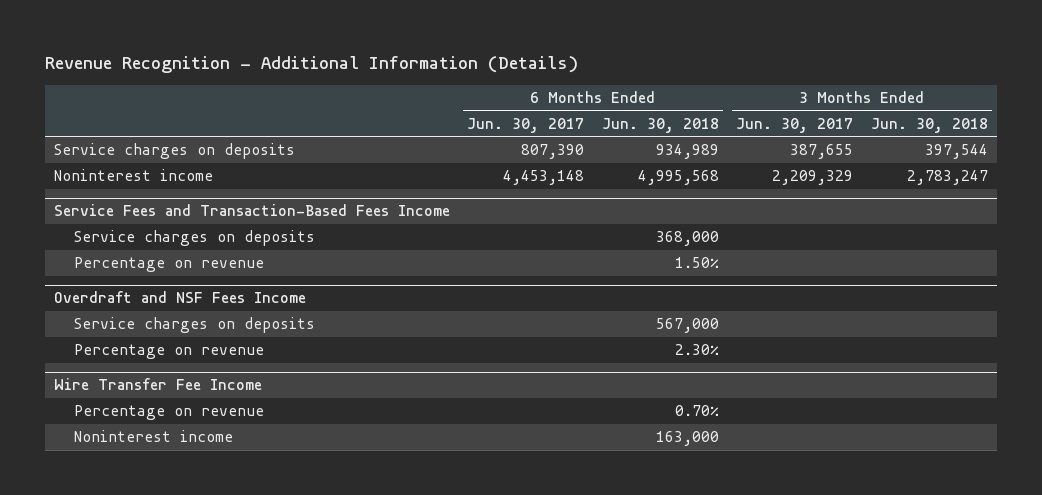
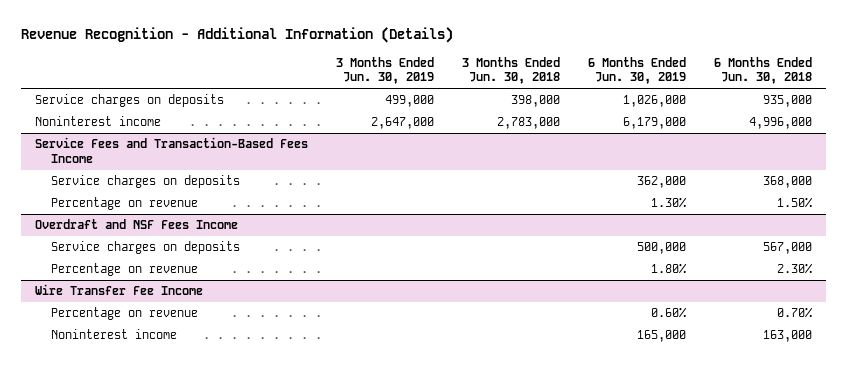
[467,117,585,133] Jun. 30, 2017 -> none
[736,117,854,133] Jun. 30, 2017 -> none
none -> [335,56,434,85] 3 Months Ended Jun. 30, 2019
none -> [587,56,686,85] 6 Months Ended Jun. 30, 2019
[655,144,719,160] 934,989 -> [762,95,812,108] 935,000
[925,144,989,160] 397,544 -> [510,95,560,108] 398,000
[637,170,719,186] 4,995,568 -> [748,117,812,130] 4,996,000
[907,170,989,186] 2,783,247 -> [496,117,560,130] 2,783,000

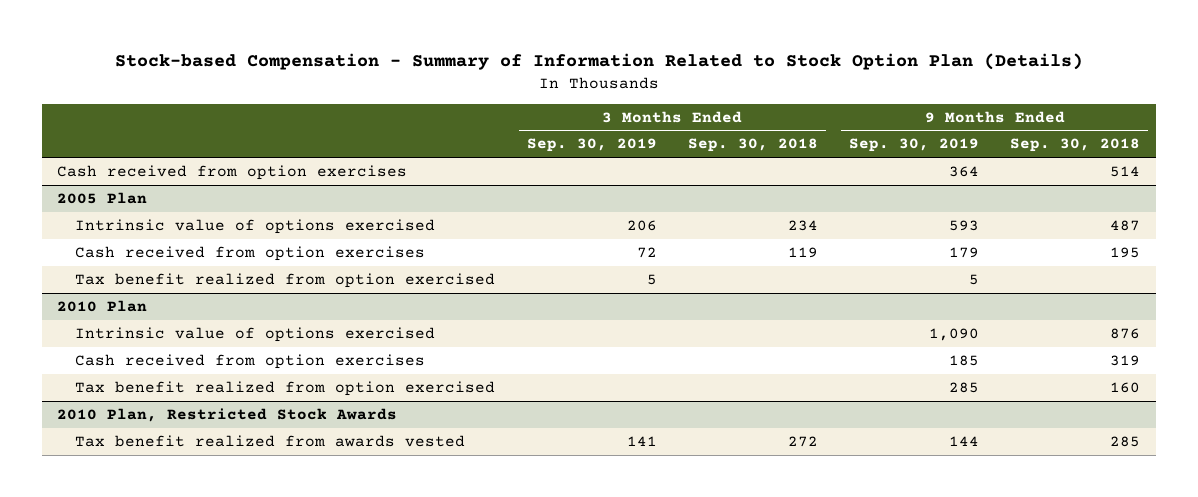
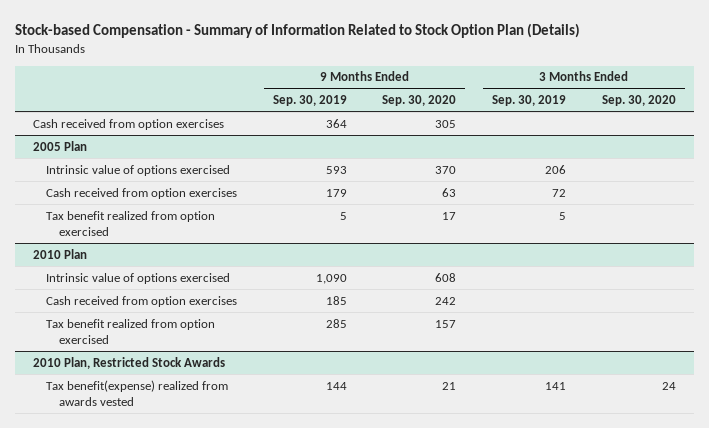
[687,138,818,153] Sep. 30, 2018 -> none
[1010,138,1141,153] Sep. 30, 2018 -> none
none -> [382,95,457,107] Sep. 30, 2020
none -> [601,95,676,107] Sep. 30, 2020
[75,434,466,447] Tax benefit realized from awards vested -> [45,379,228,406] Tax benefit(expense) realized from awards vested

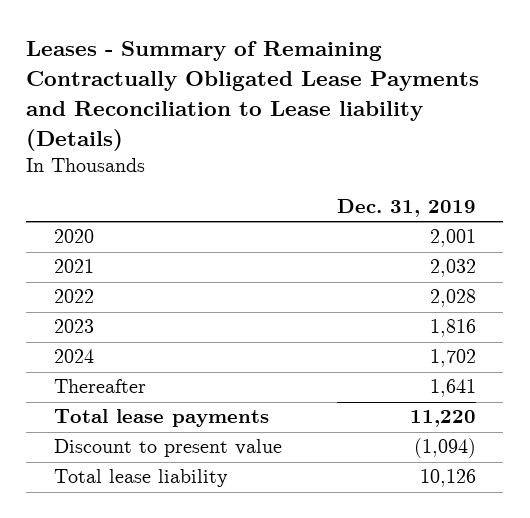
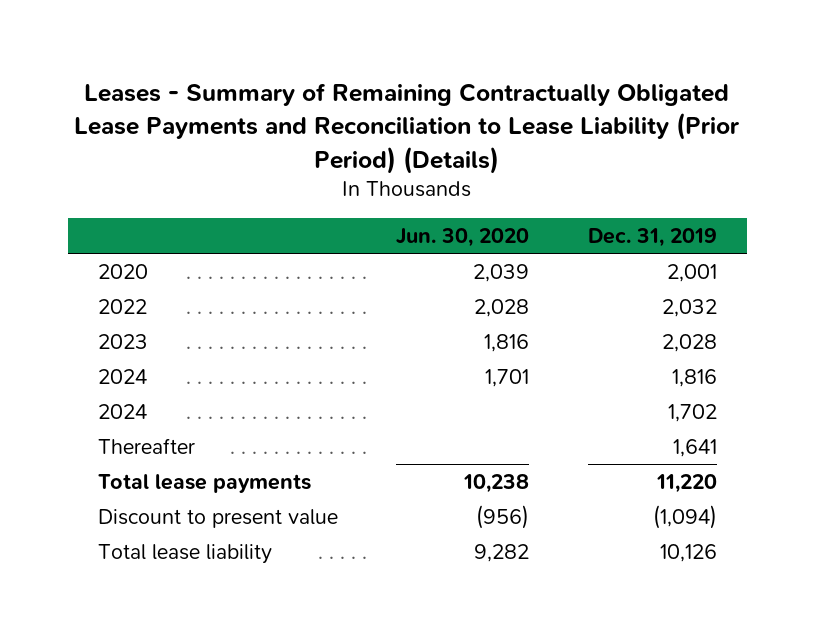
[26,41,480,152] Leases - Summary of Remaining Contractually Obligated Lease Payments and Reconciliation to Lease liability (Details) -> [74,83,741,174] Leases - Summary of Remaining Contractually Obligated Lease Payments and Reconciliation to Lease Liability (Prior Period) (Details)
none -> [396,227,530,247] Jun. 30, 2020
[53,259,94,274] 2021 -> [97,298,147,314] 2022
[53,289,94,304] 2022 -> [97,333,148,349] 2023
[53,319,94,334] 2023 -> [97,368,147,384] 2024

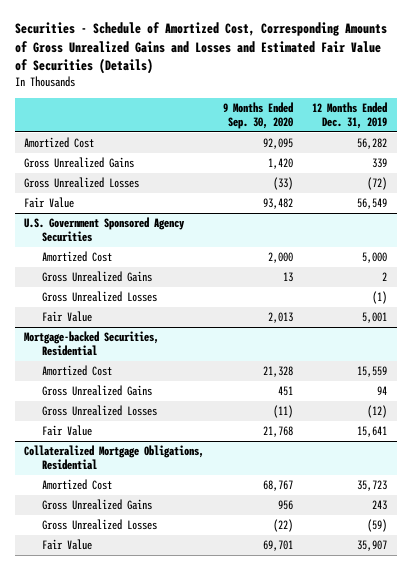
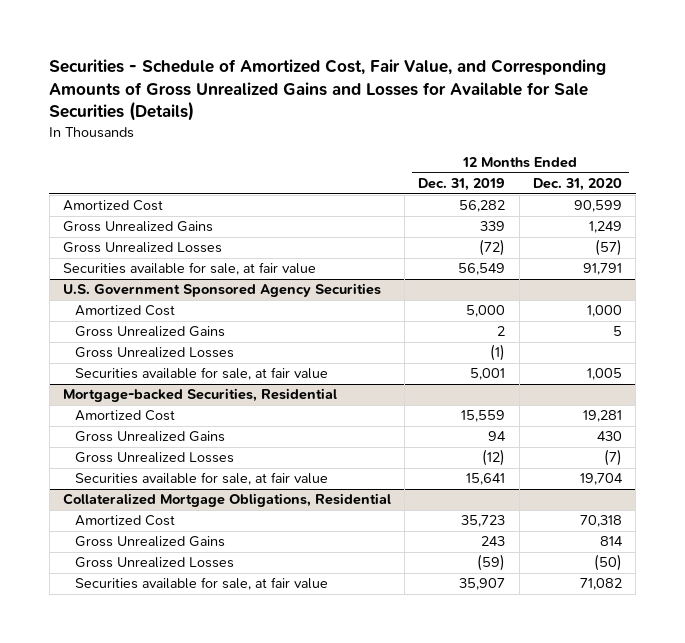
[14,22,387,75] Securities - Schedule of Amortized Cost, Corresponding Amounts of Gross Unrealized Gains and Losses and Estimated Fair Value of Securities (Details) -> [49,58,607,122] Securities - Schedule of Amortized Cost, Fair Value, and Corresponding Amounts of Gross Unrealized Gains and Losses for Available for Sale Securities (Details)
[223,102,294,130] 9 Months Ended Sep. 30, 2020 -> none
none -> [532,178,622,192] Dec. 31, 2020
[24,197,75,209] Fair Value -> [62,262,316,276] Securities available for sale, at fair value
[41,311,92,323] Fair Value -> [74,367,328,381] Securities available for sale, at fair value
[41,425,92,437] Fair Value -> [74,472,328,486] Securities available for sale, at fair value
[41,539,92,551] Fair Value -> [74,577,328,591] Securities available for sale, at fair value

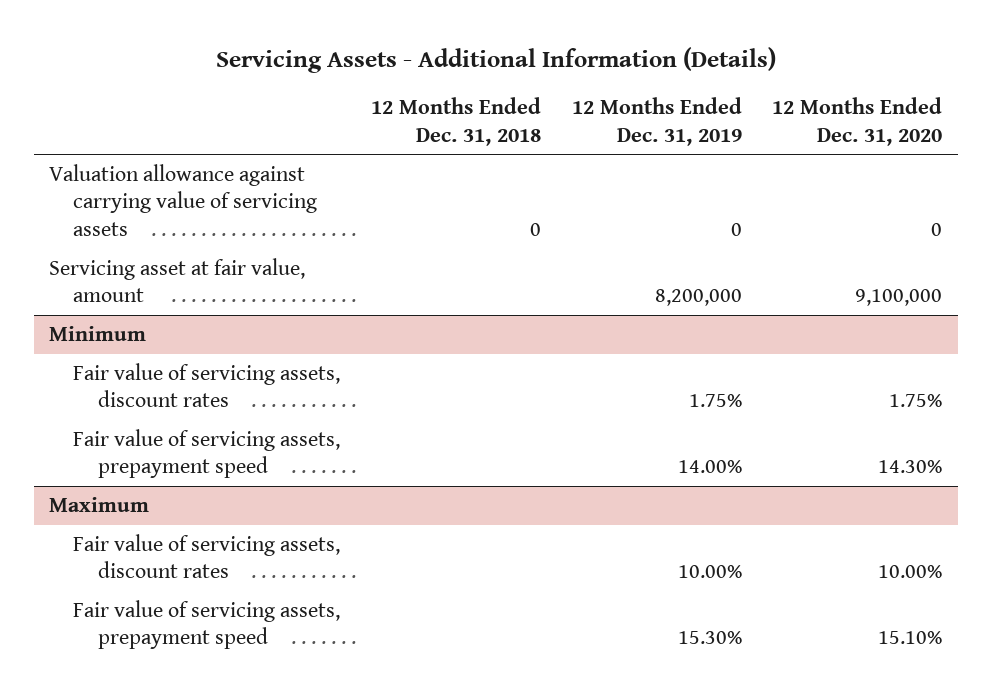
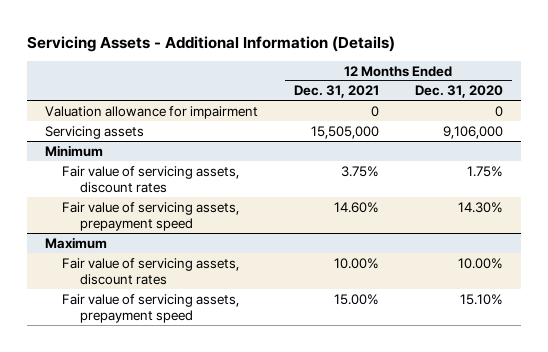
[371,97,542,146] 12 Months Ended Dec. 31, 2018 -> none
[571,97,742,146] 12 Months Ended Dec. 31, 2019 -> none
none -> [293,85,379,99] Dec. 31, 2021
[48,163,318,236] Valuation allowance against carrying value of servicing assets -> none
none -> [45,105,259,119] Valuation allowance for impairment
[48,257,305,303] Servicing asset at fair value, amount -> [45,125,145,139] Servicing assets
[855,289,943,307] 9,100,000 -> [442,125,503,139] 9,106,000

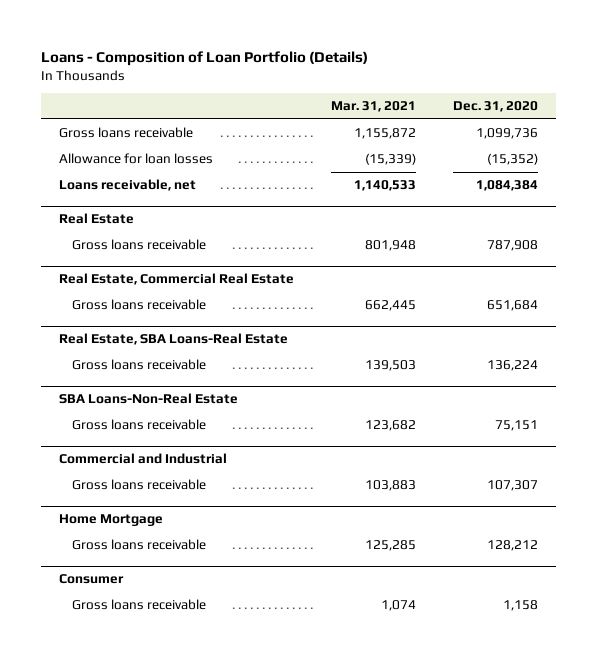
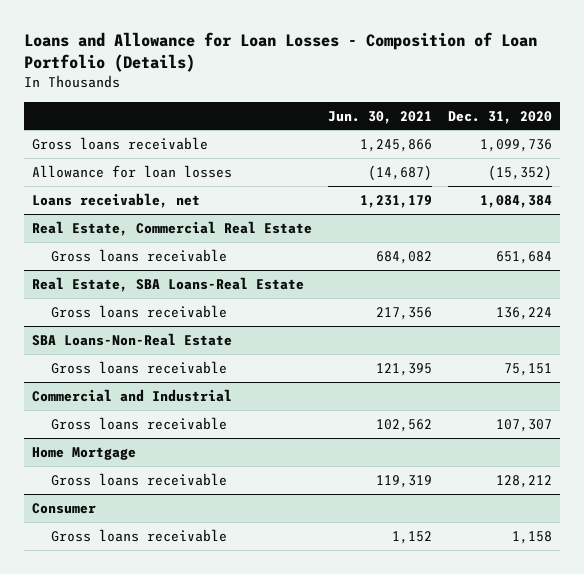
[41,50,369,66] Loans - Composition of Loan Portfolio (Details) -> [24,32,538,73] Loans and Allowance for Loan Losses - Composition of Loan Portfolio (Details)
[331,100,417,112] Mar. 31, 2021 -> none
none -> [328,110,433,124] Jun. 30, 2021
[59,213,135,225] Real Estate -> none
[71,239,206,251] Gross loans receivable -> none

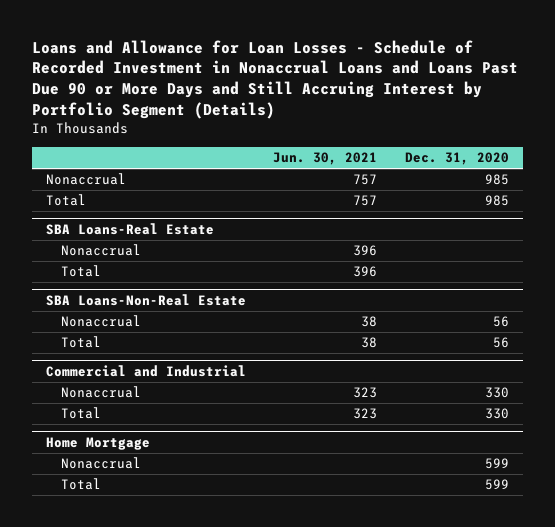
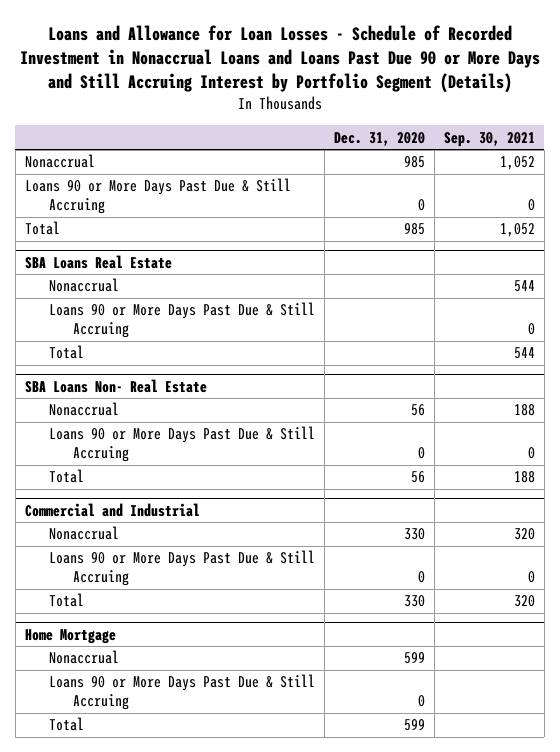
[273,152,378,166] Jun. 30, 2021 -> none
none -> [443,131,535,147] Sep. 30, 2021
none -> [24,178,291,215] Loans 90 or More Days Past Due & Still Accruing
[45,223,214,236] SBA Loans-Real Estate -> [24,254,172,269] SBA Loans Real Estate
none -> [48,302,315,339] Loans 90 or More Days Past Due & Still Accruing
[45,294,246,307] SBA Loans-Non-Real Estate -> [24,378,207,393] SBA Loans Non- Real Estate
none -> [48,426,315,463] Loans 90 or More Days Past Due & Still Accruing
none -> [48,550,315,587] Loans 90 or More Days Past Due & Still Accruing
none -> [48,674,315,711] Loans 90 or More Days Past Due & Still Accruing

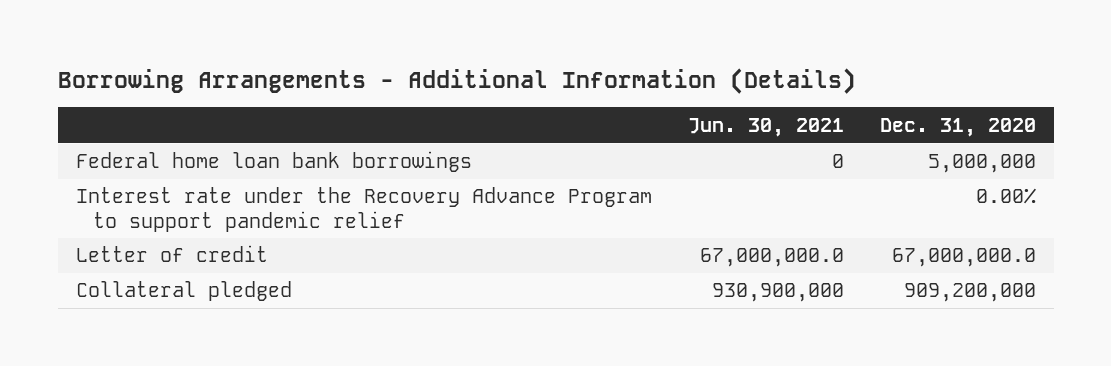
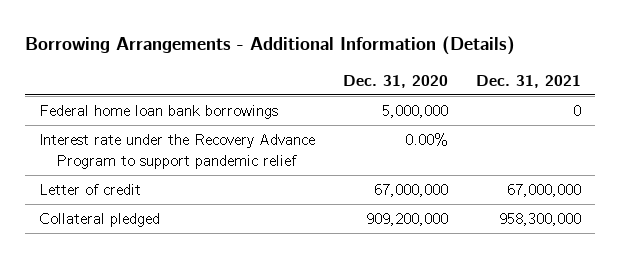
[687,117,844,137] Jun. 30, 2021 -> none
none -> [476,74,582,88] Dec. 31, 2021
[891,248,1036,268] 67,000,000.0 -> [374,184,449,198] 67,000,000

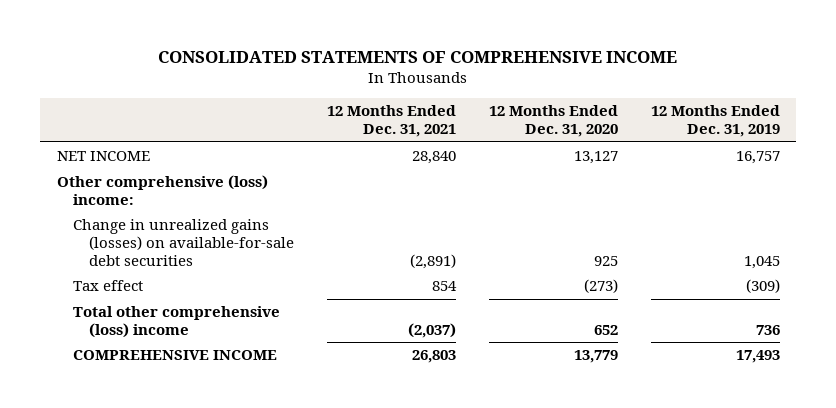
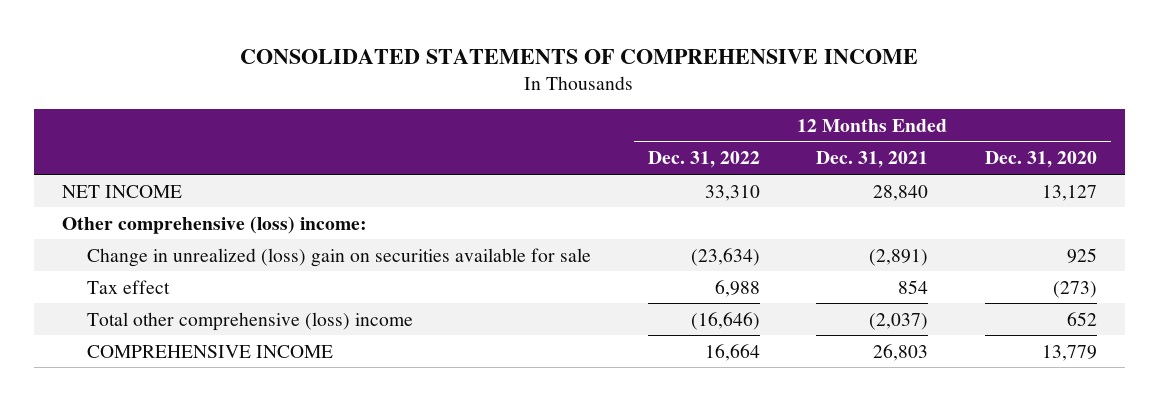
[650,105,780,138] 12 Months Ended Dec. 31, 2019 -> none
none -> [647,151,760,169] Dec. 31, 2022
[72,219,294,266] Change in unrealized gains (losses) on available-for-sale debt securities -> [87,247,592,267] Change in unrealized (loss) gain on securities available for sale

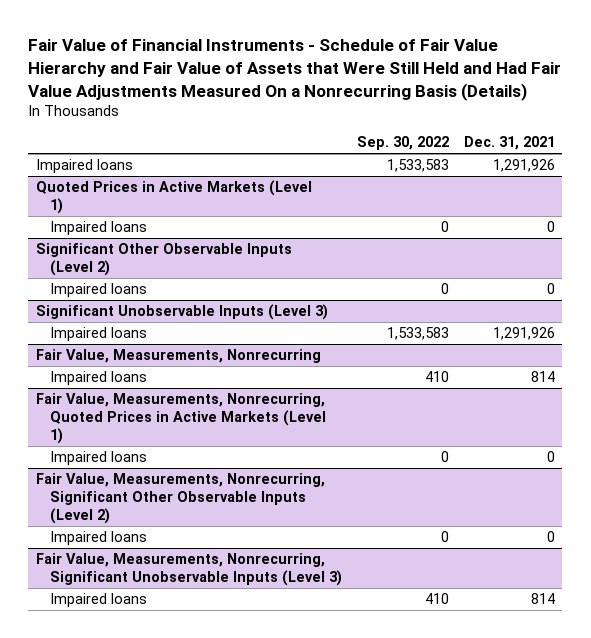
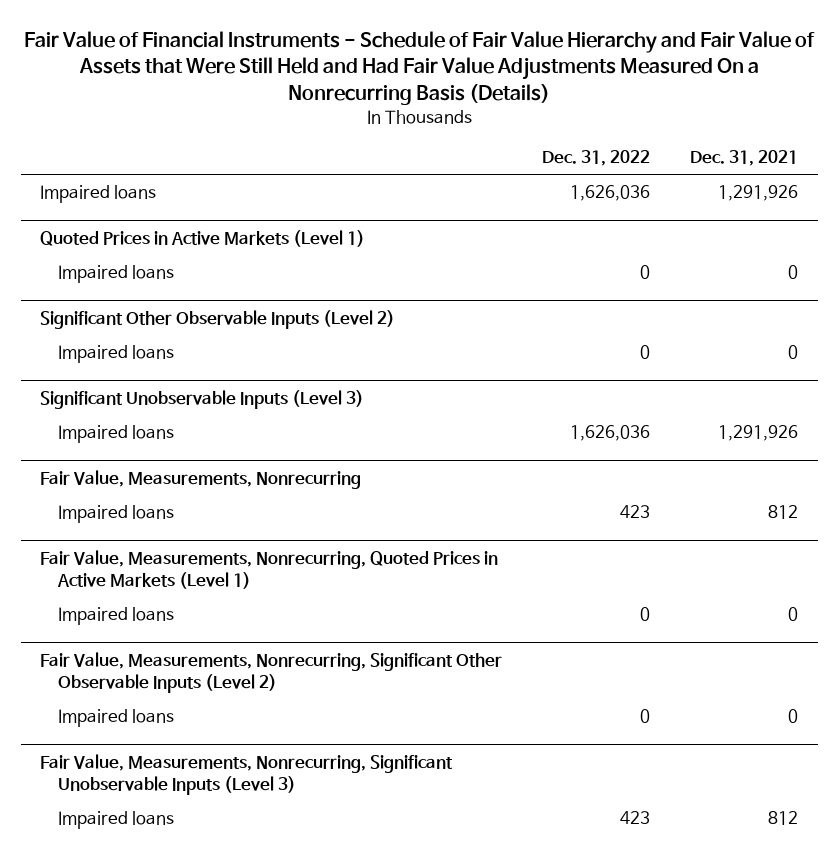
[356,136,449,151] Sep. 30, 2022 -> none
none -> [542,149,651,166] Dec. 31, 2022
[530,371,555,383] 814 -> [767,505,798,520] 812
[530,593,555,605] 814 -> [767,811,798,826] 812

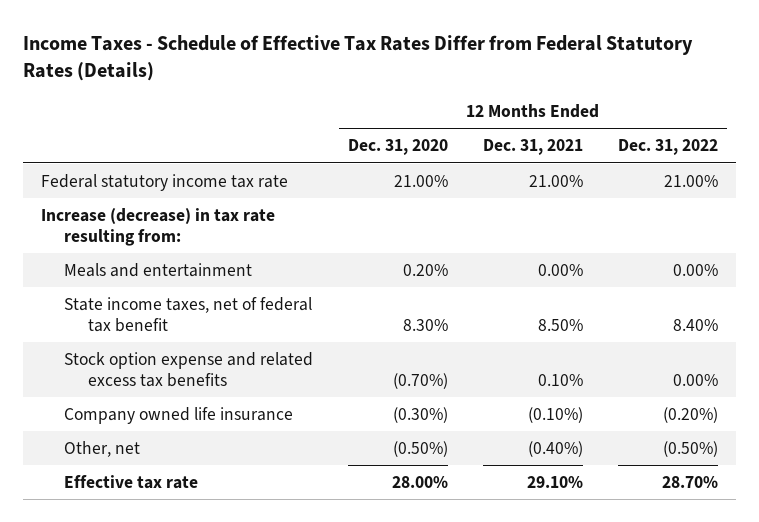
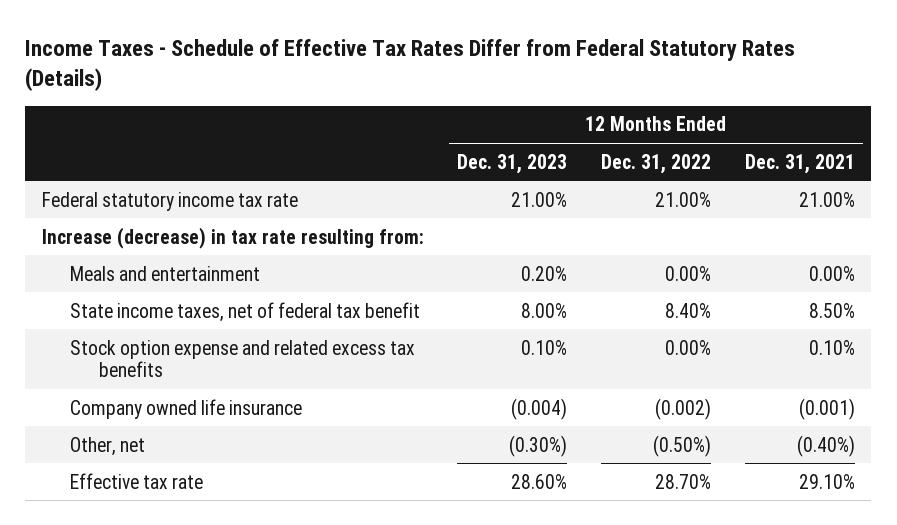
[348,139,449,156] Dec. 31, 2020 -> none
none -> [457,153,568,174] Dec. 31, 2023
[528,406,584,423] (0.10%) -> [798,397,855,420] (0.001)
[663,406,719,423] (0.20%) -> [655,397,712,420] (0.002)

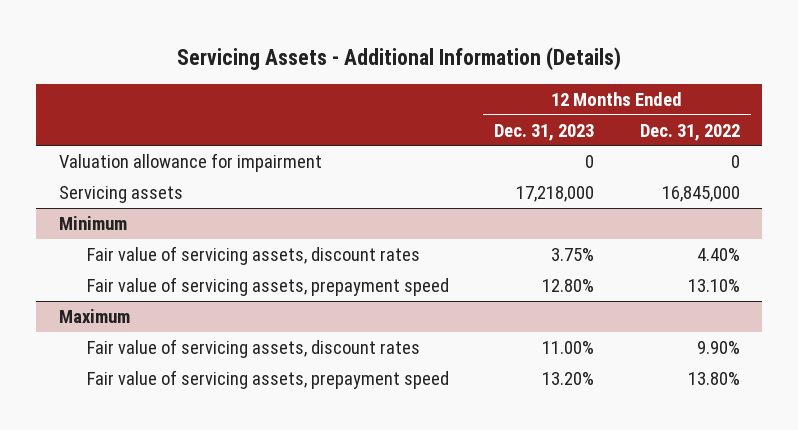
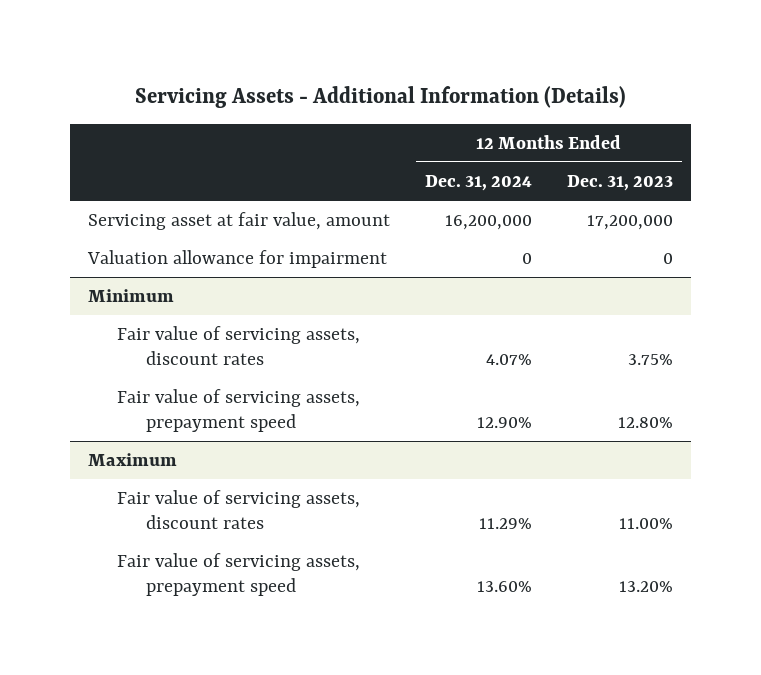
[639,123,740,141] Dec. 31, 2022 -> none
none -> [425,175,533,192] Dec. 31, 2024
none -> [87,212,390,231] Servicing asset at fair value, amount
[58,185,183,203] Servicing assets -> none

